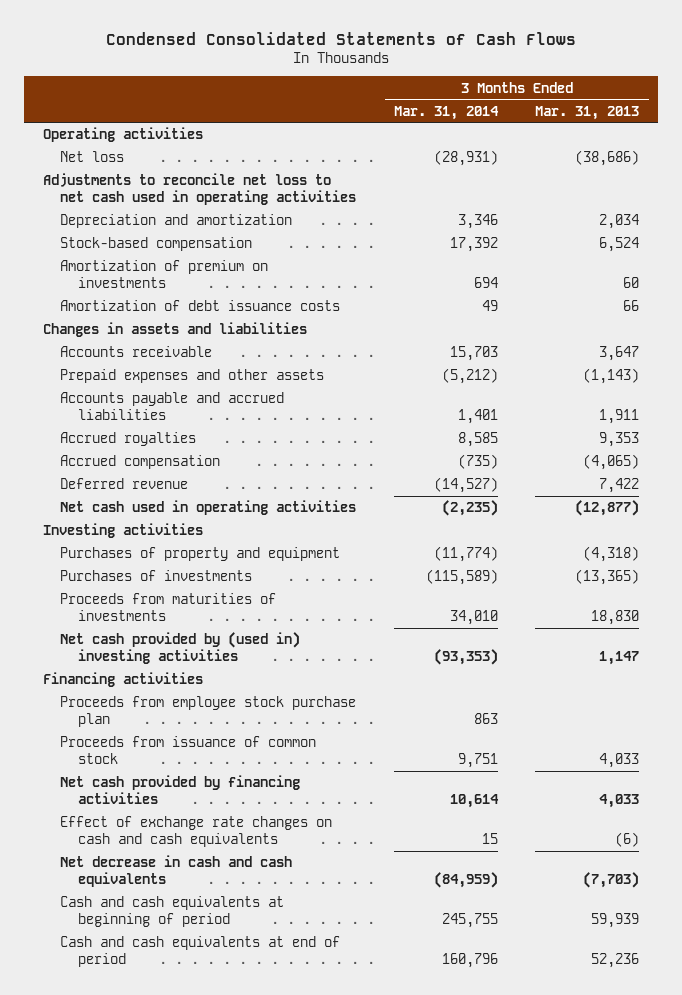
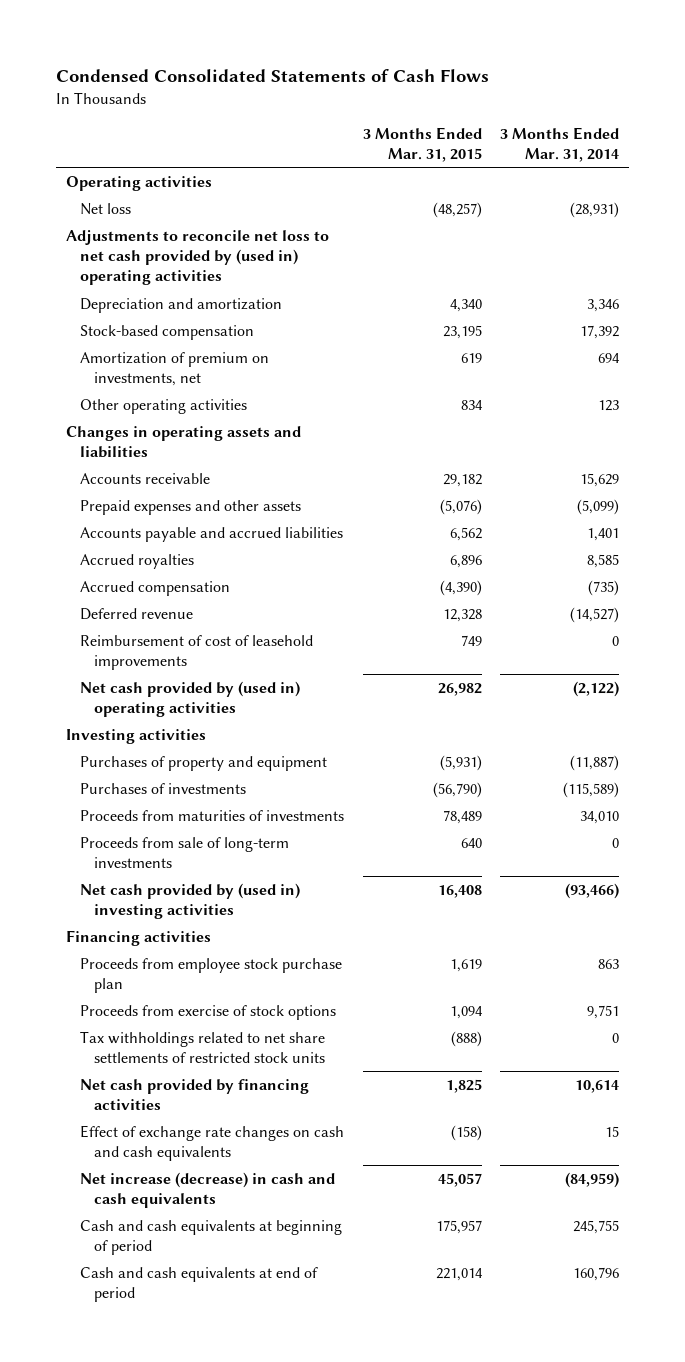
[535,105,640,120] Mar. 31, 2013 -> none
none -> [362,126,482,162] 3 Months Ended Mar. 31, 2015
[42,173,357,205] Adjustments to reconcile net loss to net cash used in operating activities -> [65,229,329,286] Adjustments to reconcile net loss to net cash provided by (used in) operating activities
[60,300,341,312] Amortization of debt issuance costs -> none
[60,260,269,288] Amortization of premium on investments -> [79,351,269,387] Amortization of premium on investments, net
none -> [79,398,247,414] Other operating activities
[42,322,307,338] Changes in assets and liabilities -> [65,425,301,459] Changes in operating assets and liabilities
[449,346,498,362] 15,703 -> [580,472,620,487] 15,629
[441,368,498,385] (5,212) -> [577,498,620,515] (5,099)
none -> [79,634,313,671] Reimbursement of cost of leasehold improvements
[60,500,357,516] Net cash used in operating activities -> [79,680,300,718] Net cash provided by (used in) operating activities
[441,500,498,517] (2,235) -> [573,680,620,697] (2,122)
[433,546,498,563] (11,774) -> [570,754,620,771] (11,887)
none -> [79,836,289,869] Proceeds from sale of long-term investments
[433,648,498,665] (93,353) -> [565,882,620,899] (93,466)
[60,736,317,764] Proceeds from issuance of common stock -> [79,1004,336,1020] Proceeds from exercise of stock options
none -> [79,1030,325,1064] Tax withholdings related to net share settlements of restricted stock units
[60,855,293,887] Net decrease in cash and cash equivalents -> [79,1171,335,1209] Net increase (decrease) in cash and cash equivalents

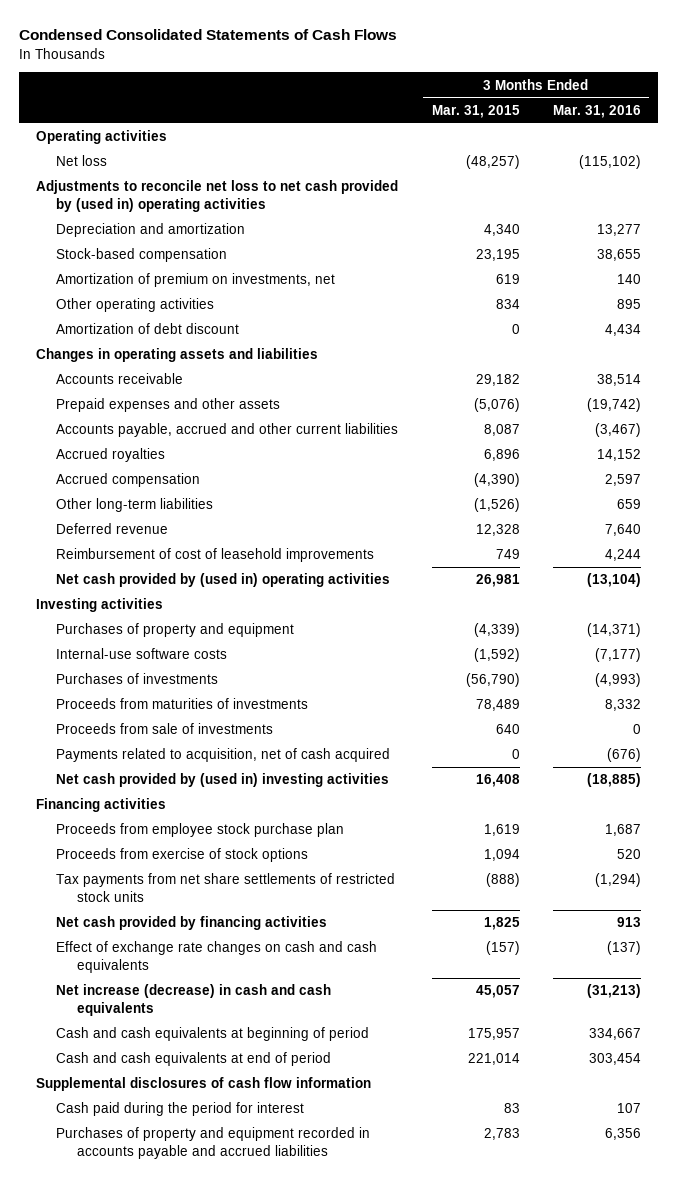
[500,126,620,162] 3 Months Ended Mar. 31, 2014 -> none
none -> [552,104,641,118] Mar. 31, 2016
none -> [56,323,240,335] Amortization of debt discount
[79,526,343,542] Accounts payable and accrued liabilities -> [56,423,399,438] Accounts payable, accrued and other current liabilities
[449,526,482,541] 6,562 -> [483,424,520,437] 8,087
none -> [56,498,214,513] Other long-term liabilities
[437,682,482,696] 26,982 -> [475,574,520,588] 26,981
[439,754,482,771] (5,931) -> [473,623,520,638] (4,339)
none -> [56,648,228,660] Internal-use software costs
[79,836,289,869] Proceeds from sale of long-term investments -> [56,723,274,735] Proceeds from sale of investments
none -> [56,748,391,763] Payments related to acquisition, net of cash acquired
[79,1030,325,1064] Tax withholdings related to net share settlements of restricted stock units -> [56,873,396,902] Tax payments from net share settlements of restricted stock units
[450,1124,482,1141] (158) -> [485,941,520,956] (157)
none -> [36,1077,372,1092] Supplemental disclosures of cash flow information
none -> [56,1102,305,1117] Cash paid during the period for interest
none -> [56,1127,371,1159] Purchases of property and equipment recorded in accounts payable and accrued liabilities

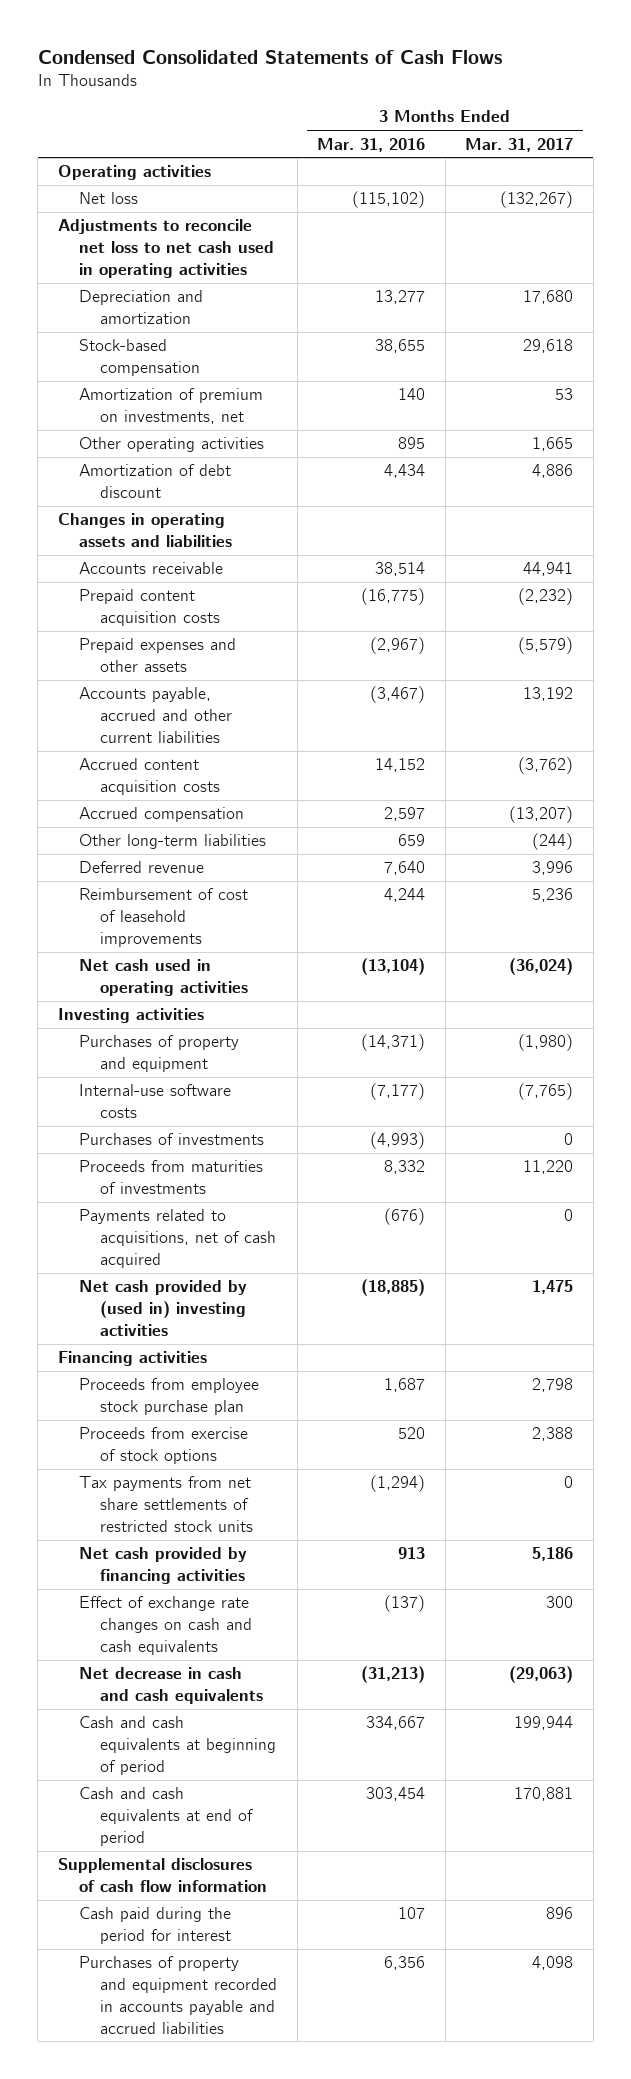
[431,104,520,118] Mar. 31, 2015 -> none
none -> [465,137,574,152] Mar. 31, 2017
[36,180,399,212] Adjustments to reconcile net loss to net cash provided by (used in) operating activities -> [57,219,275,278] Adjustments to reconcile net loss to net cash used in operating activities
none -> [79,589,221,627] Prepaid content acquisition costs
[586,398,641,413] (19,742) -> [370,637,426,655] (2,967)
[56,448,166,463] Accrued royalties -> [79,758,221,796] Accrued content acquisition costs
[56,573,391,588] Net cash provided by (used in) operating activities -> [79,959,249,997] Net cash used in operating activities
[56,723,274,735] Proceeds from sale of investments -> none
[56,748,391,763] Payments related to acquisition, net of cash acquired -> [79,1209,277,1268] Payments related to acquisitions, net of cash acquired
[56,984,332,1016] Net increase (decrease) in cash and cash equivalents -> [79,1667,264,1705] Net decrease in cash and cash equivalents

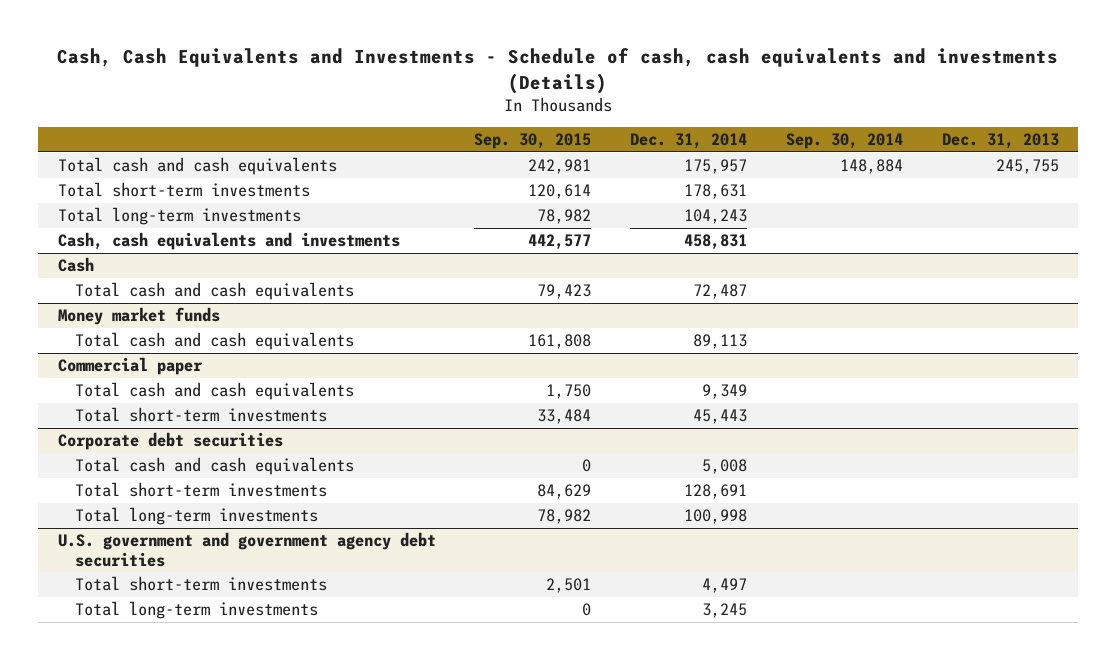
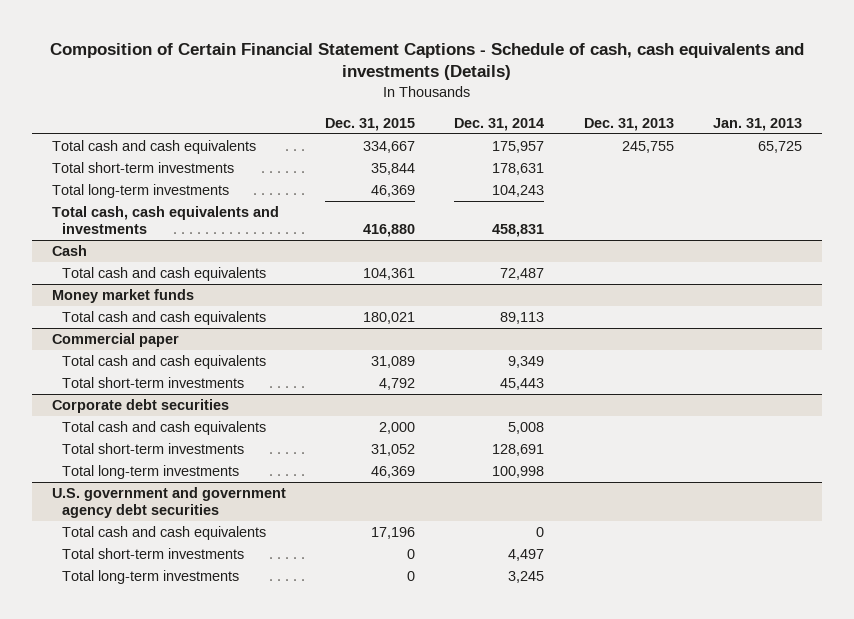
[57,48,1059,94] Cash, Cash Equivalents and Investments - Schedule of cash, cash equivalents and investments (Details) -> [49,42,804,81] Composition of Certain Financial Statement Captions - Schedule of cash, cash equivalents and investments (Details)
[474,133,592,150] Sep. 30, 2015 -> none
[786,133,904,150] Sep. 30, 2014 -> none
none -> [324,117,415,131] Dec. 31, 2015
none -> [713,117,803,131] Jan. 31, 2013
[57,232,400,251] Cash, cash equivalents and investments -> [51,205,279,235] Total cash, cash equivalents and investments
none -> [62,525,267,540] Total cash and cash equivalents

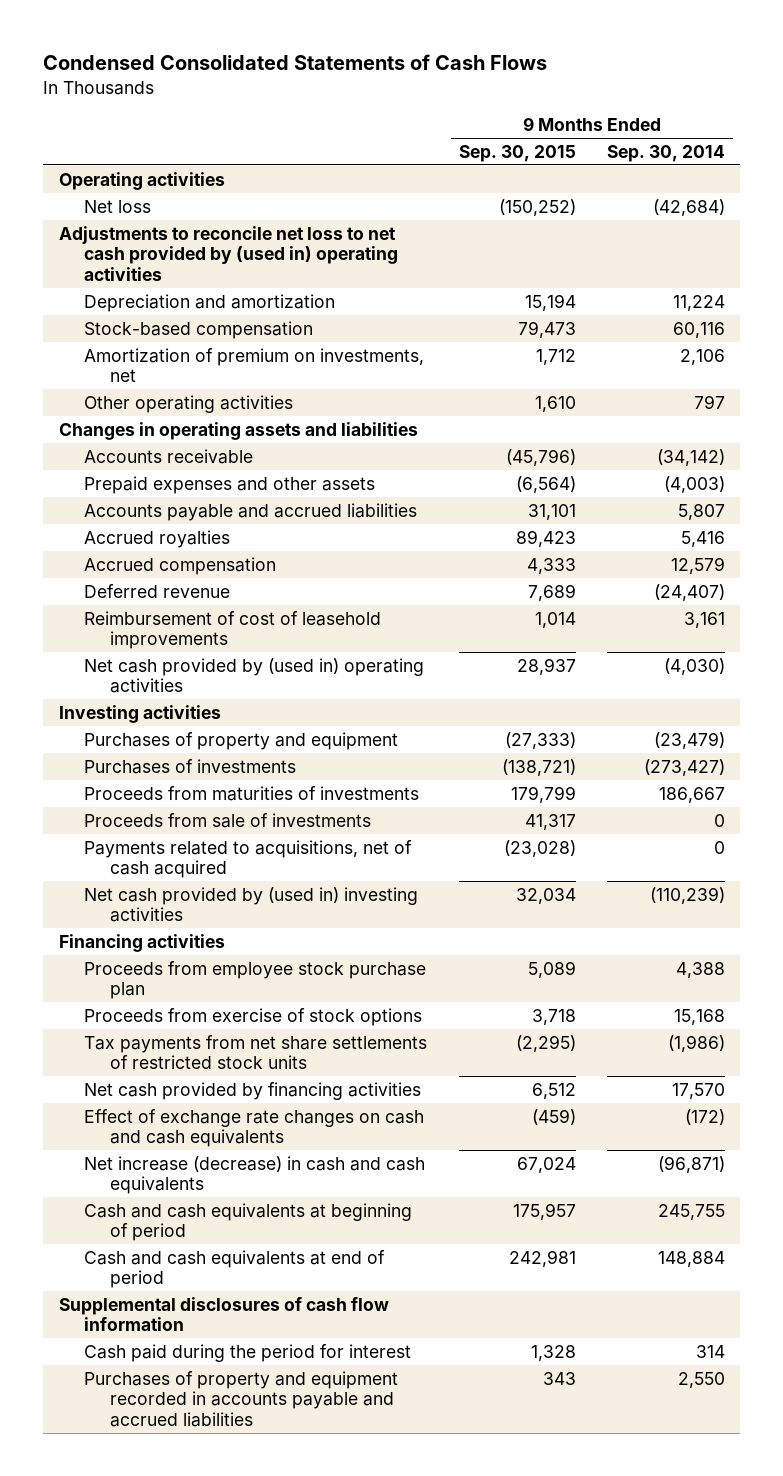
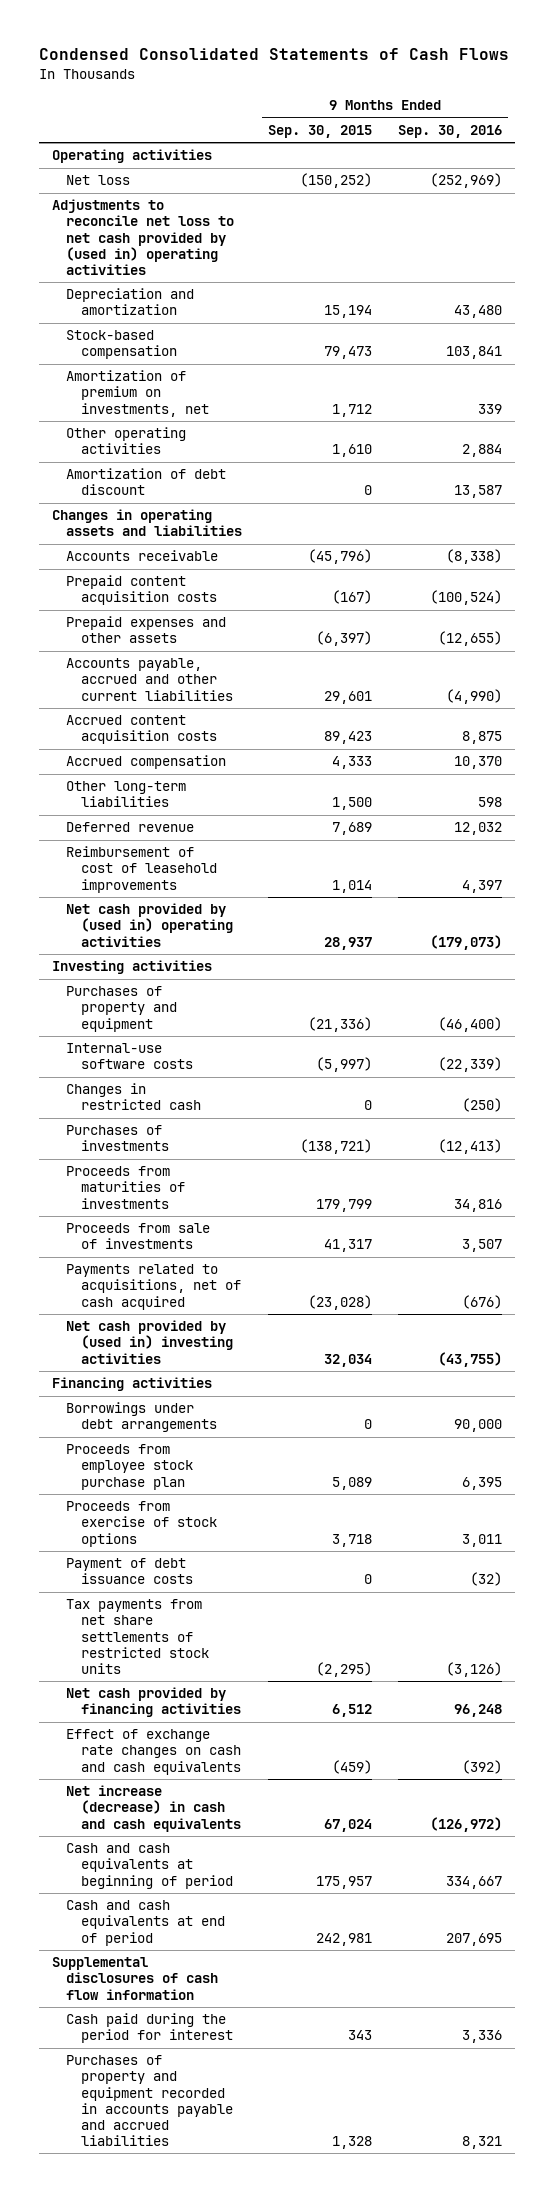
[606,144,725,162] Sep. 30, 2014 -> none
none -> [397,125,502,139] Sep. 30, 2016
none -> [66,468,227,496] Amortization of debt discount
none -> [66,575,217,606] Prepaid content acquisition costs
[515,475,576,493] (6,564) -> [316,631,373,647] (6,397)
[84,502,418,521] Accounts payable and accrued liabilities -> [66,658,233,701] Accounts payable, accrued and other current liabilities
[527,503,576,520] 31,101 -> [324,690,373,704] 29,601
[84,529,231,548] Accrued royalties -> [66,715,217,745] Accrued content acquisition costs
none -> [66,781,187,808] Other long-term liabilities
[504,731,576,749] (27,333) -> [308,1016,373,1032] (21,336)
none -> [66,1043,193,1070] Internal-use software costs
none -> [66,1083,201,1111] Changes in restricted cash
none -> [66,1402,217,1433] Borrowings under debt arrangements
none -> [66,1558,193,1585] Payment of debt issuance costs
[530,1344,576,1361] 1,328 -> [348,2030,373,2041] 343
[542,1371,576,1385] 343 -> [332,2135,373,2149] 1,328

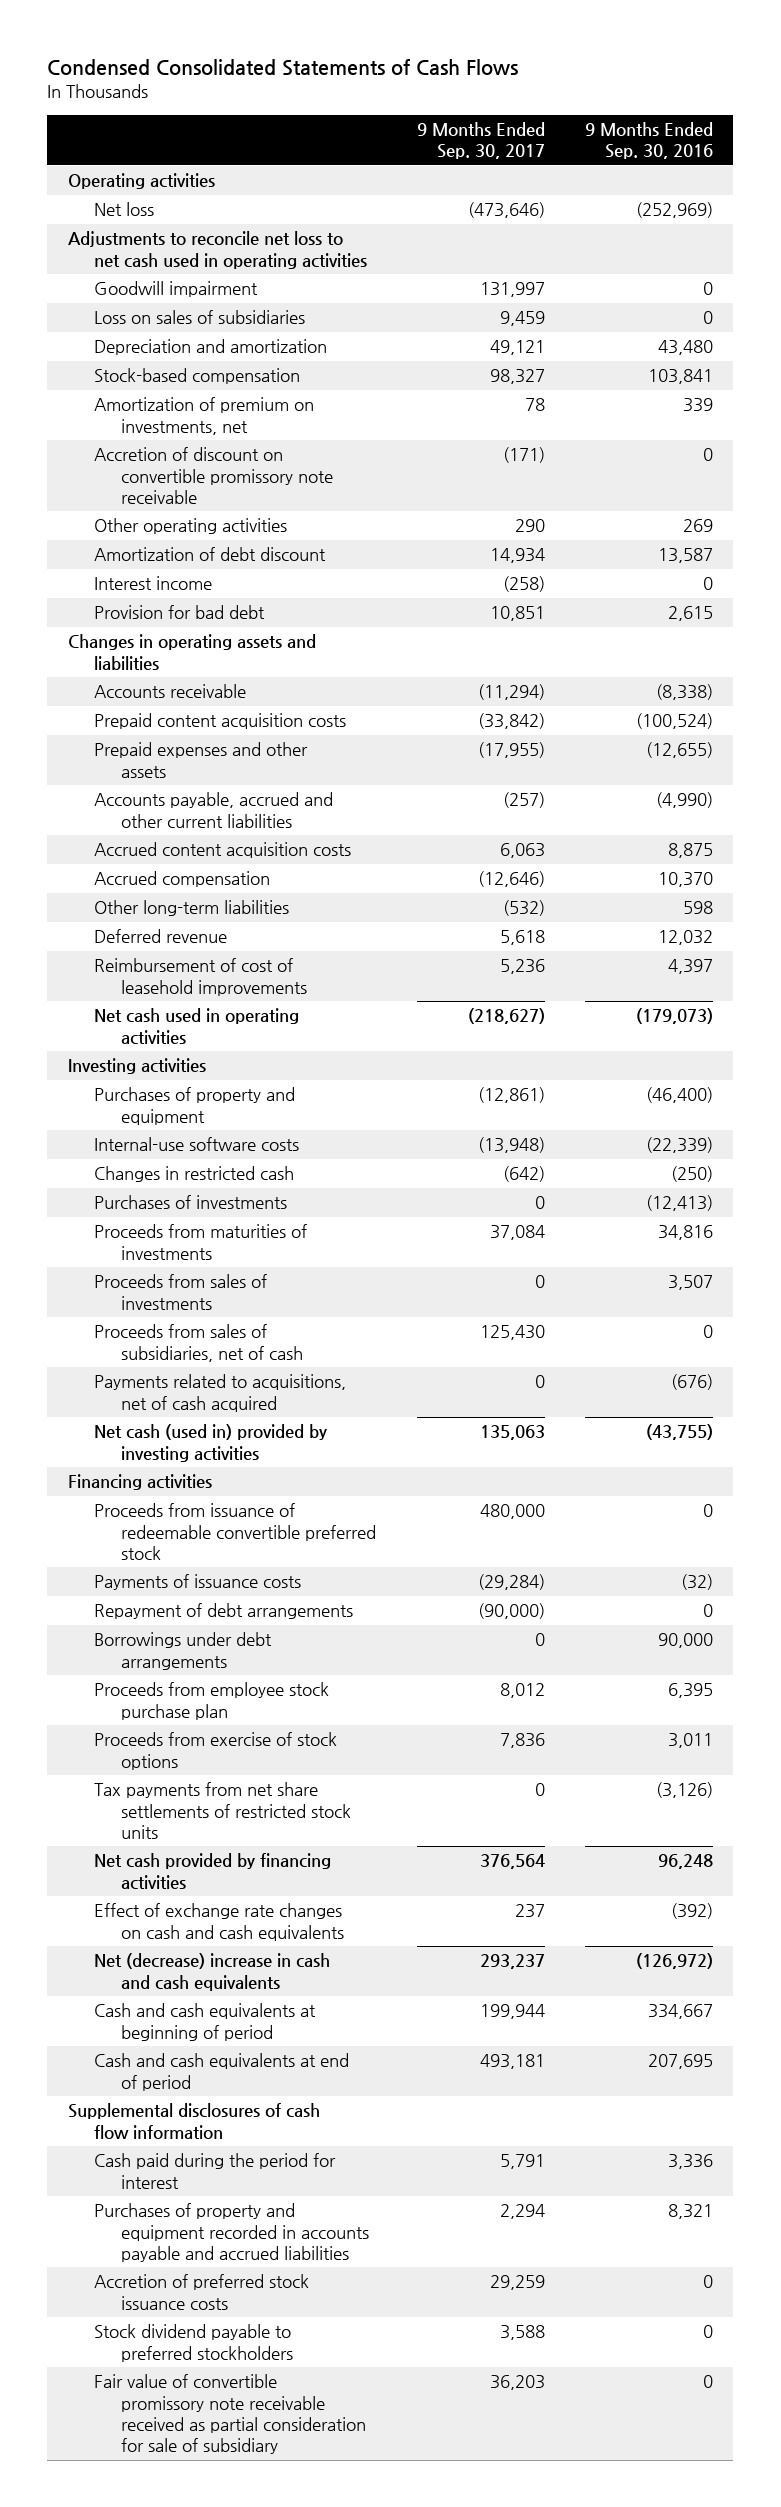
[268,125,373,139] Sep. 30, 2015 -> none
none -> [416,121,545,160] 9 Months Ended Sep. 30, 2017
[51,199,235,275] Adjustments to reconcile net loss to net cash provided by (used in) operating activities -> [67,231,368,269] Adjustments to reconcile net loss to net cash used in operating activities
none -> [94,281,259,298] Goodwill impairment
none -> [94,310,306,325] Loss on sales of subsidiaries
none -> [94,447,334,505] Accretion of discount on convertible promissory note receivable
[461,444,502,458] 2,884 -> [683,519,714,533] 269
none -> [94,576,213,591] Interest income
none -> [94,605,266,620] Provision for bad debt
[66,903,233,947] Net cash provided by (used in) operating activities -> [94,1008,300,1045] Net cash used in operating activities
[66,1223,211,1250] Proceeds from sale of investments -> [94,1274,268,1310] Proceeds from sales of investments
none -> [94,1324,304,1362] Proceeds from sales of subsidiaries, net of cash
[66,1320,233,1364] Net cash provided by (used in) investing activities -> [94,1424,328,1462] Net cash (used in) provided by investing activities
none -> [94,1503,377,1561] Proceeds from issuance of redeemable convertible preferred stock
none -> [94,1574,302,1591] Payments of issuance costs
none -> [94,1603,354,1620] Repayment of debt arrangements
[66,1558,193,1585] Payment of debt issuance costs -> none
[66,1785,241,1832] Net increase (decrease) in cash and cash equivalents -> [94,1953,331,1991] Net (decrease) increase in cash and cash equivalents
none -> [94,2274,310,2310] Accretion of preferred stock issuance costs
none -> [94,2324,294,2362] Stock dividend payable to preferred stockholders
none -> [94,2374,367,2455] Fair value of convertible promissory note receivable received as partial consideration for sale of subsidiary

